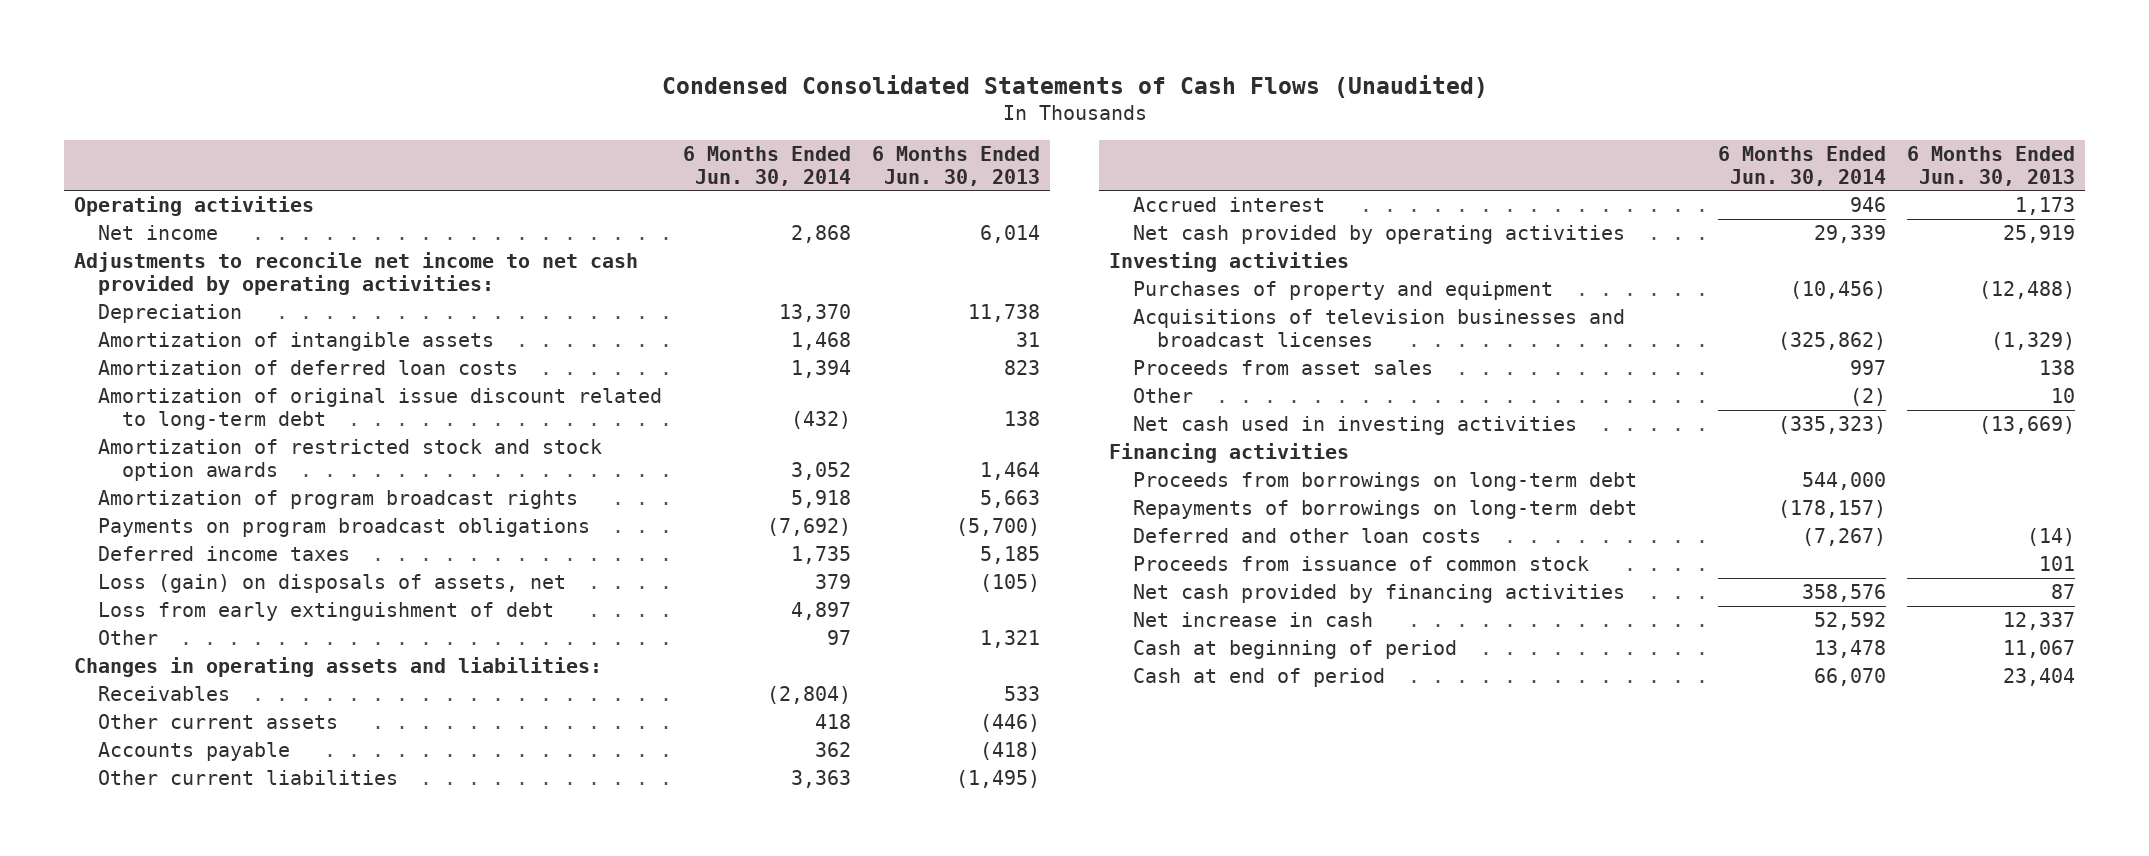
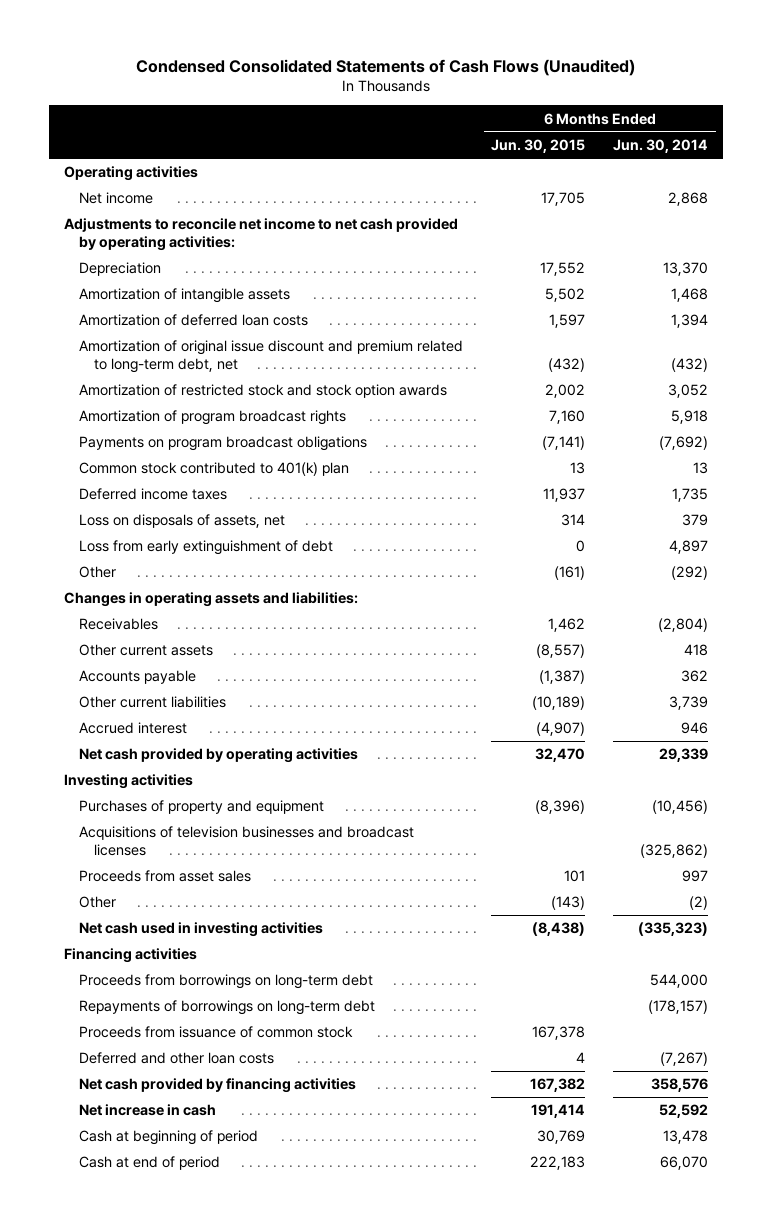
[871,145,1040,186] 6 Months Ended Jun. 30, 2013 -> none
none -> [491,139,586,154] Jun. 30, 2015
[97,387,662,430] Amortization of original issue discount related to long-term debt -> [78,340,463,373] Amortization of original issue discount and premium related to long-term debt, net
none -> [78,462,349,477] Common stock contributed to 401(k) plan
[97,573,566,593] Loss (gain) on disposals of assets, net -> [78,514,285,529] Loss on disposals of assets, net
[826,629,851,645] 97 -> [671,566,709,581] (292)
[790,769,851,788] 3,363 -> [669,696,709,711] 3,739
[1133,527,1482,543] Deferred and other loan costs -> [78,1052,274,1065] Deferred and other loan costs

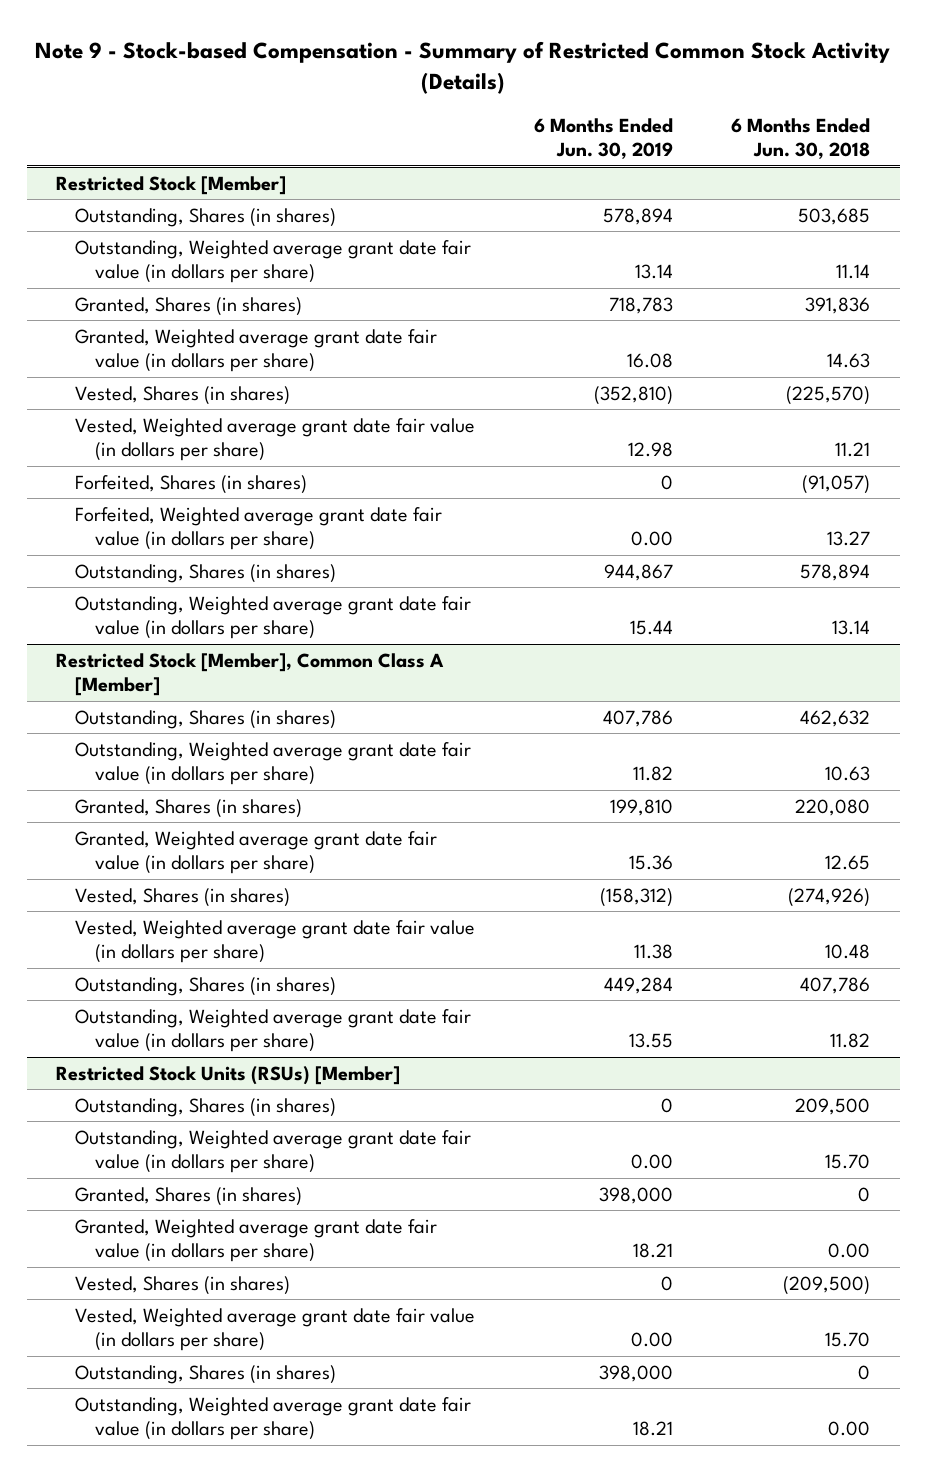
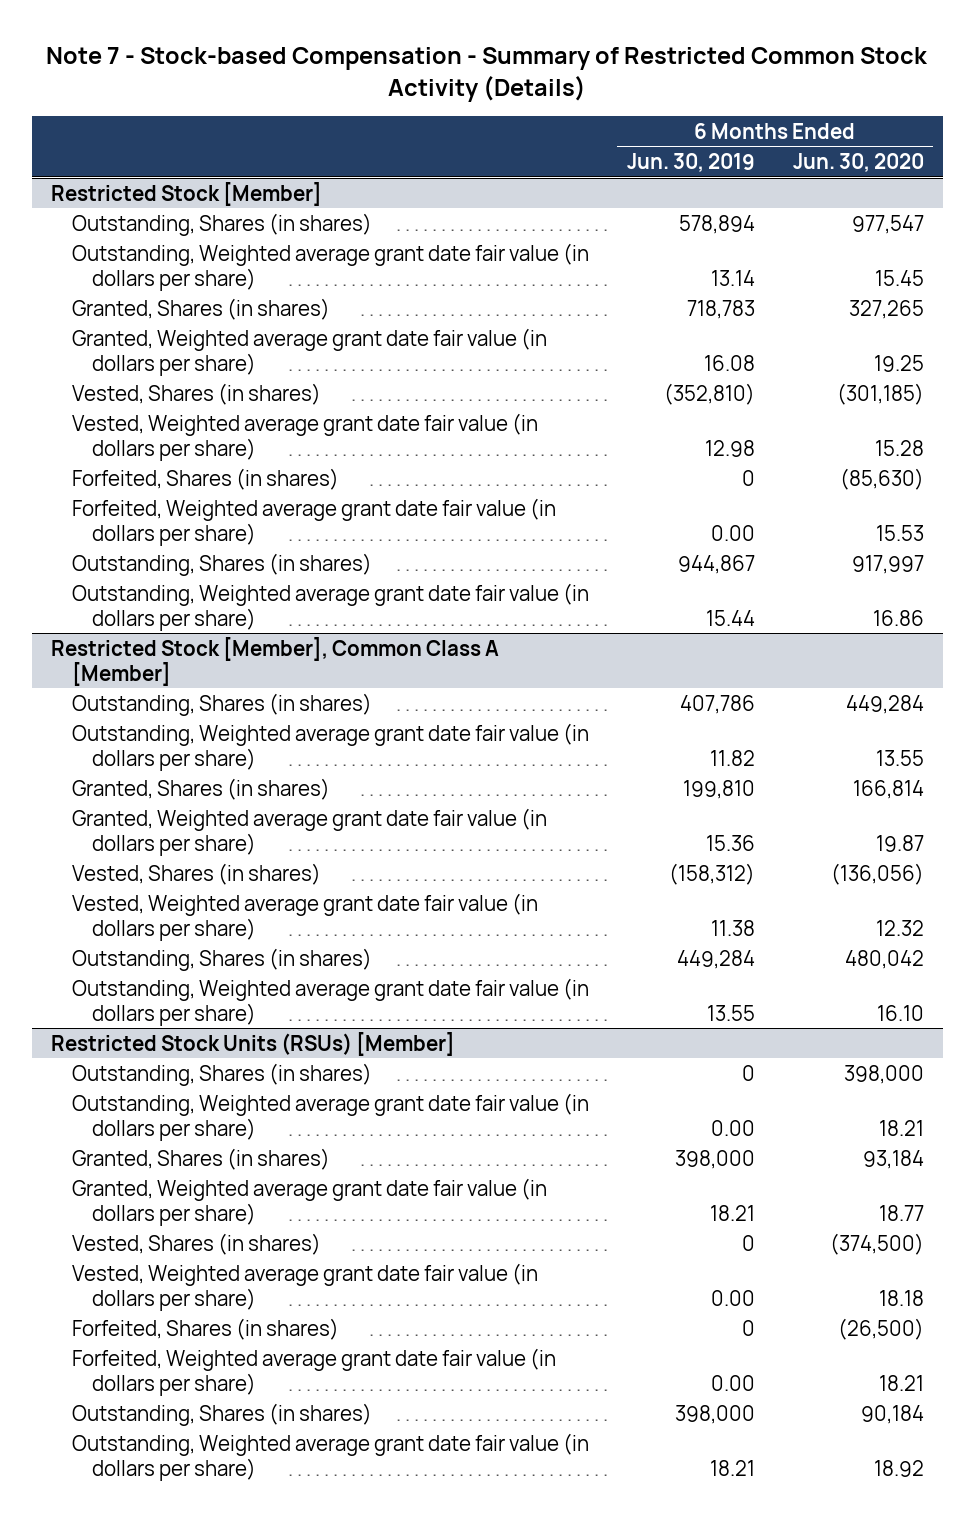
[35,40,891,95] Note 9 - Stock-based Compensation - Summary of Restricted Common Stock Activity (Details) -> [46,46,929,102] Note 7 - Stock-based Compensation - Summary of Restricted Common Stock Activity (Details)
[731,118,871,160] 6 Months Ended Jun. 30, 2018 -> none
none -> [792,153,924,173] Jun. 30, 2020
none -> [71,1317,339,1340] Forfeited, Shares (in shares)
none -> [71,1347,556,1396] Forfeited, Weighted average grant date fair value (in dollars per share)

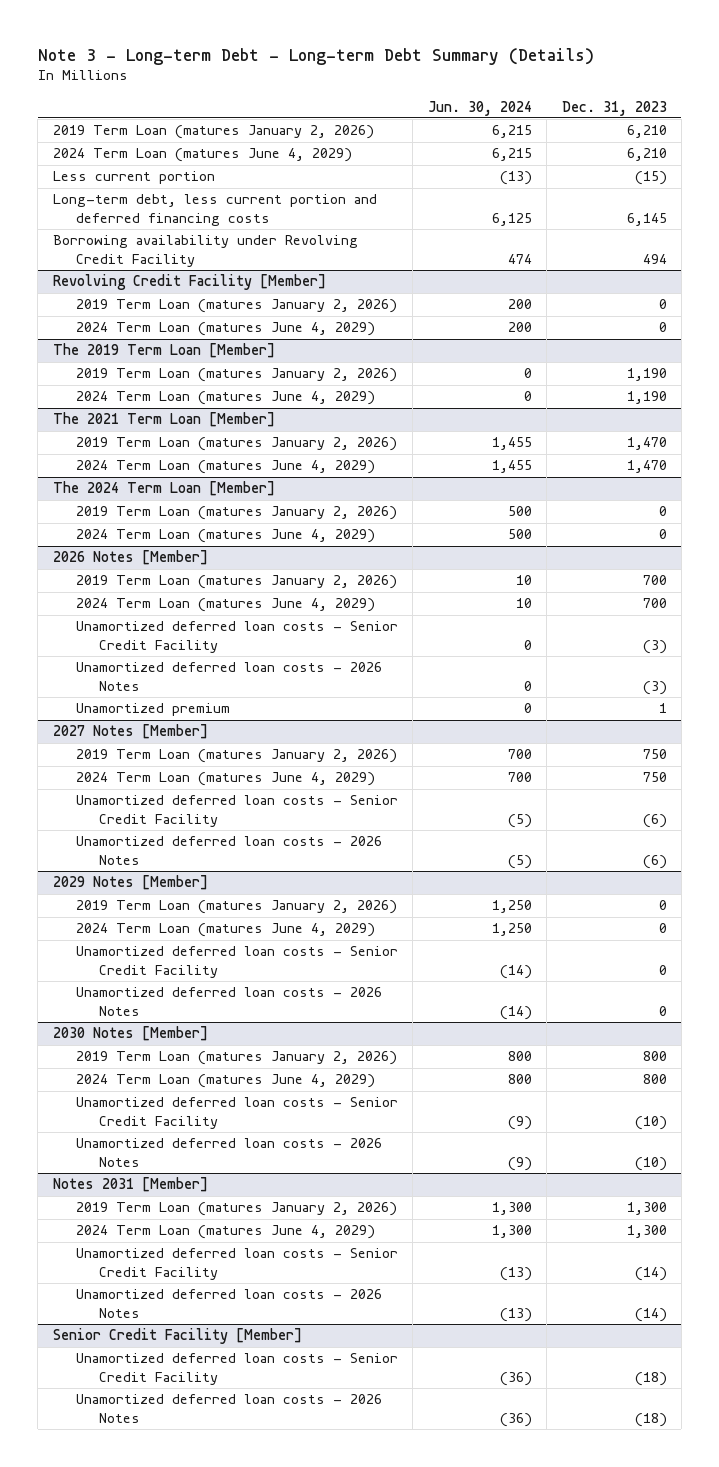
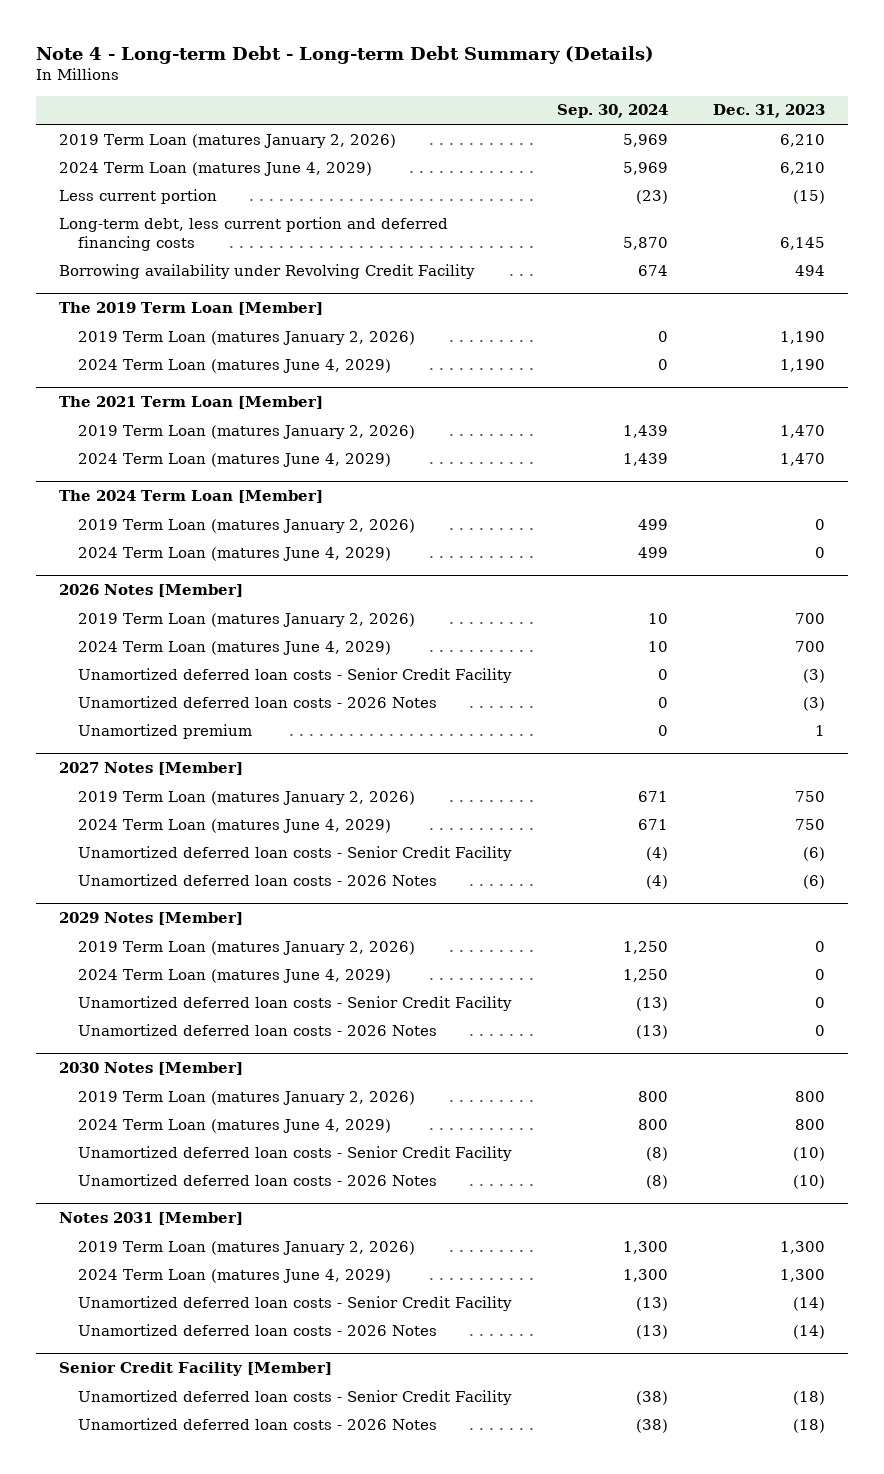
[37,47,594,65] Note 3 - Long-term Debt - Long-term Debt Summary (Details) -> [36,45,655,64] Note 4 - Long-term Debt - Long-term Debt Summary (Details)
[427,100,532,116] Jun. 30, 2024 -> none
none -> [556,104,668,119] Sep. 30, 2024
[52,274,326,291] Revolving Credit Facility [Member] -> none
[75,299,397,314] 2019 Term Loan (matures January 2, 2026) -> none
[75,322,375,337] 2024 Term Loan (matures June 4, 2029) -> none

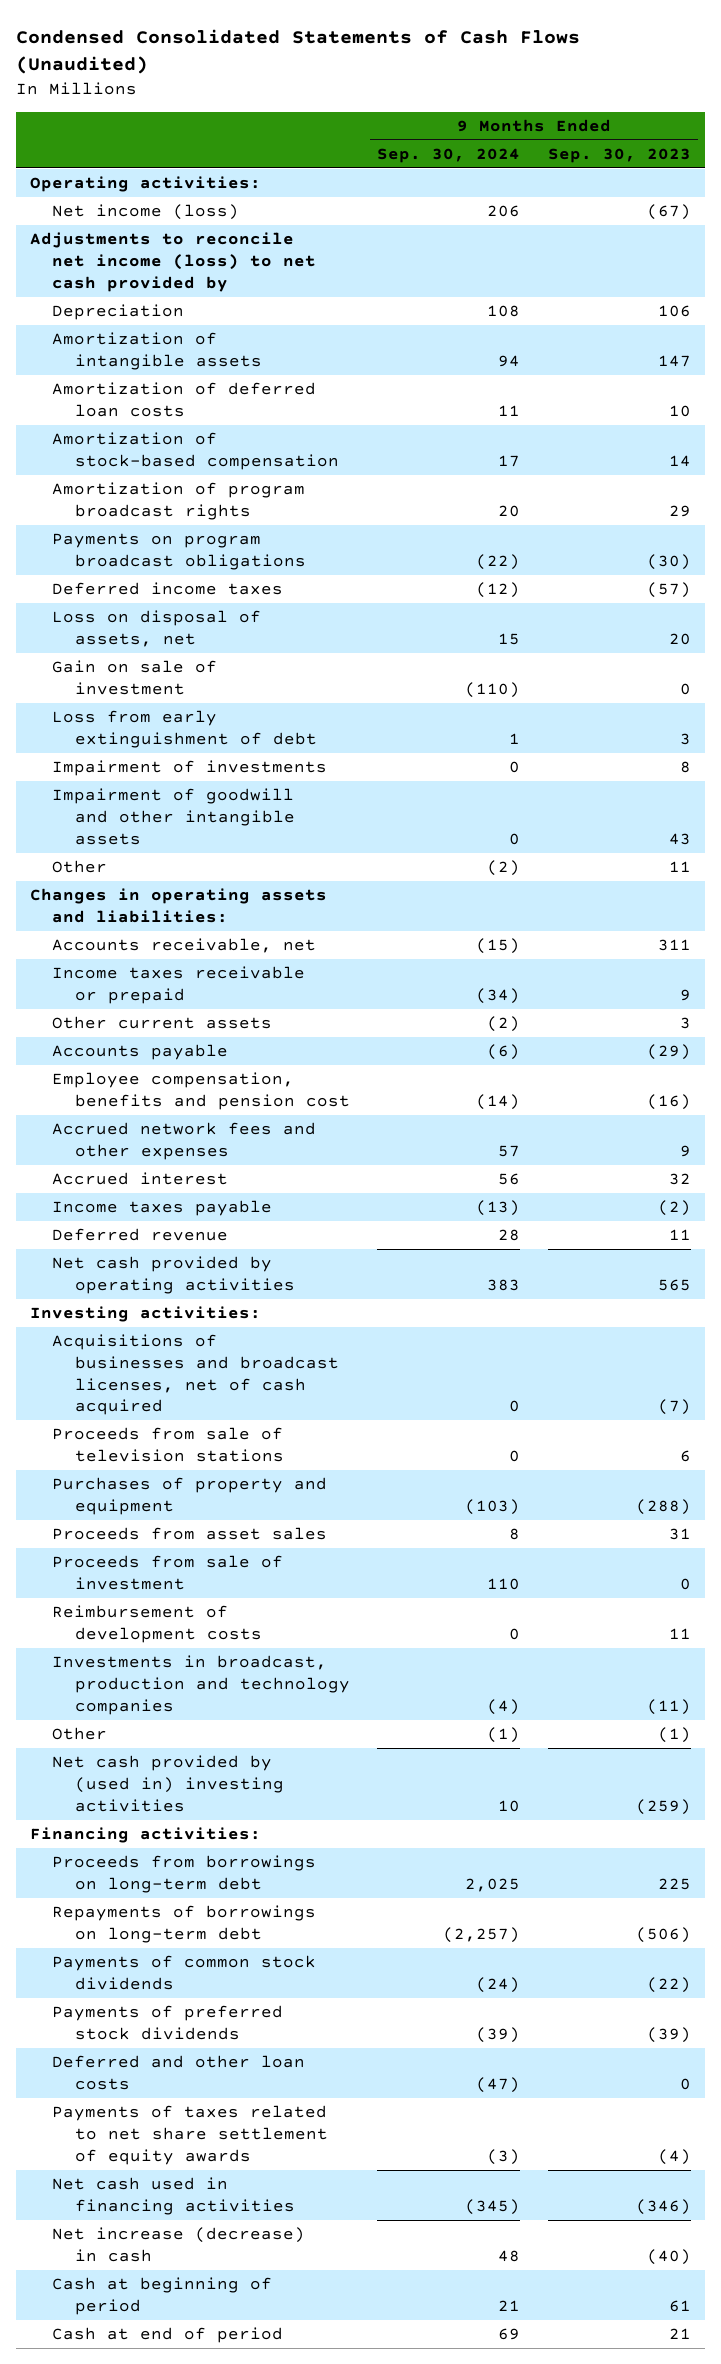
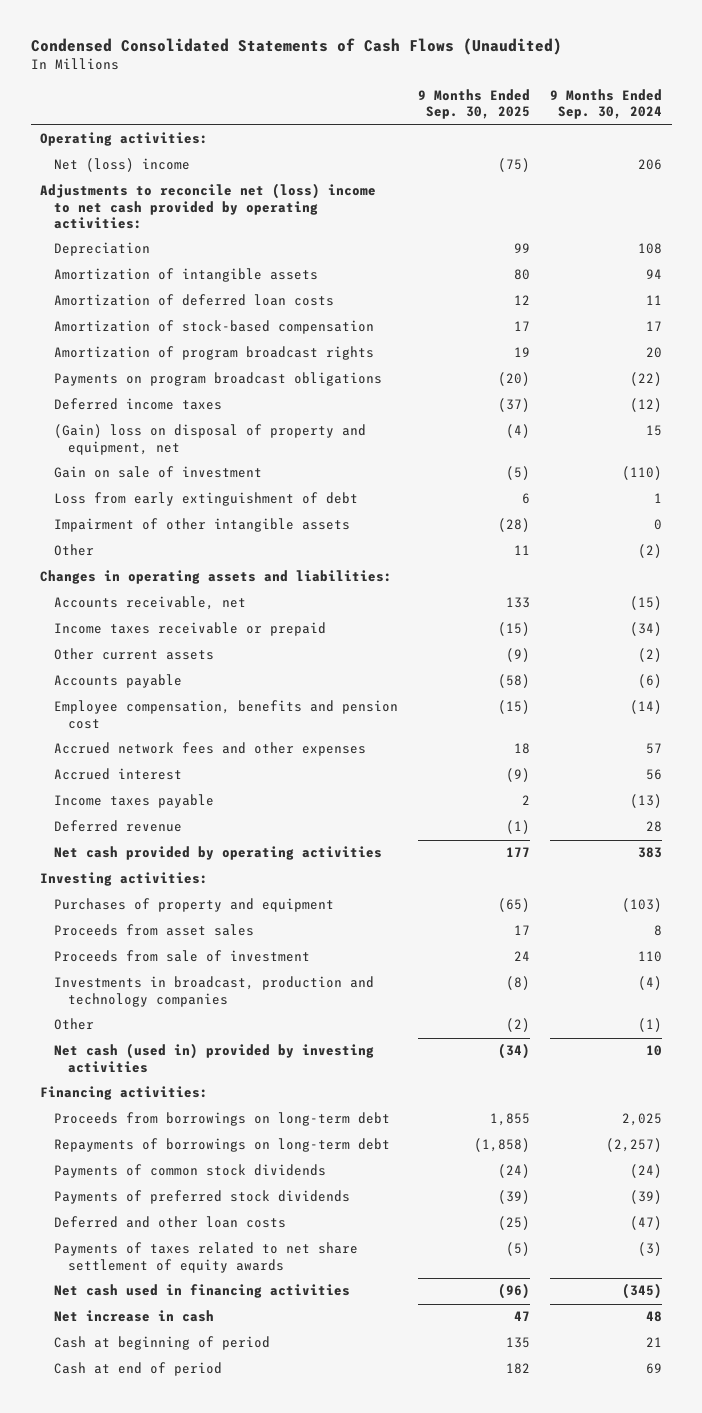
[547,147,691,163] Sep. 30, 2023 -> none
none -> [418,89,531,120] 9 Months Ended Sep. 30, 2025
[52,204,240,221] Net income (loss) -> [54,158,191,173] Net (loss) income
[29,232,317,292] Adjustments to reconcile net income (loss) to net cash provided by -> [40,183,377,229] Adjustments to reconcile net (loss) income to net cash provided by operating activities:
[52,610,262,647] Loss on disposal of assets, net -> [54,424,367,455] (Gain) loss on disposal of property and equipment, net
[52,760,328,777] Impairment of investments -> none
[52,788,295,845] Impairment of goodwill and other intangible assets -> [54,518,351,533] Impairment of other intangible assets
[52,1334,339,1416] Acquisitions of businesses and broadcast licenses, net of cash acquired -> none
[52,1427,284,1462] Proceeds from sale of television stations -> none
[52,1605,262,1643] Reimbursement of development costs -> none
[52,1755,284,1812] Net cash provided by (used in) investing activities -> [54,1043,375,1073] Net cash (used in) provided by investing activities
[52,2227,306,2262] Net increase (decrease) in cash -> [54,1310,215,1323] Net increase in cash

